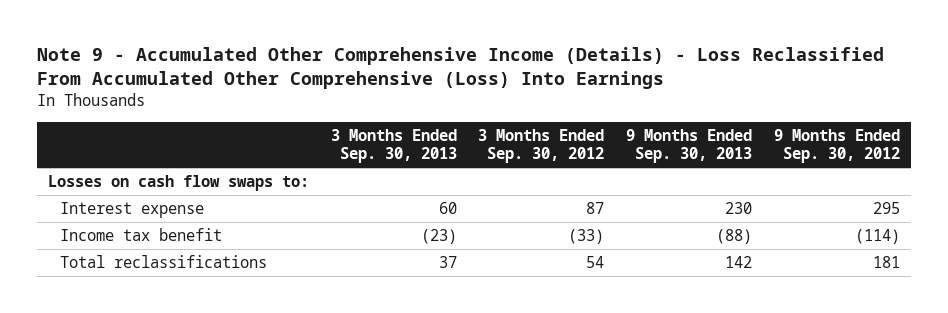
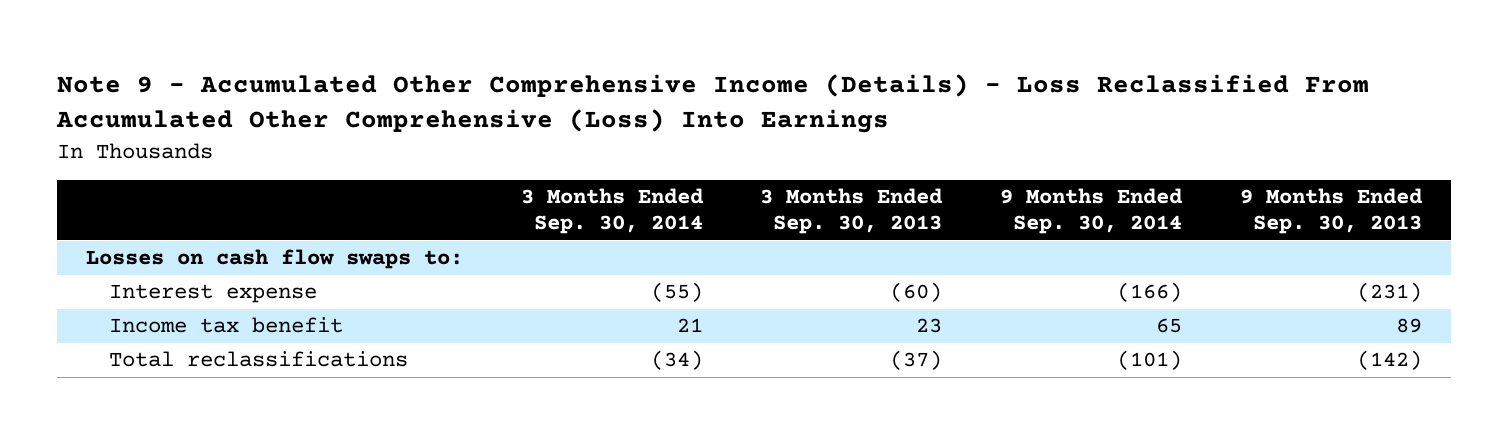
[478,128,605,164] 3 Months Ended Sep. 30, 2012 -> none
[774,128,901,164] 9 Months Ended Sep. 30, 2012 -> none
none -> [520,188,704,235] 3 Months Ended Sep. 30, 2014
none -> [1000,188,1184,235] 9 Months Ended Sep. 30, 2014
[438,202,457,215] 60 -> [890,282,943,303] (60)
[725,202,753,215] 230 -> [1356,282,1422,303] (231)
[420,229,457,245] (23) -> [916,318,943,334] 23
[716,229,753,245] (88) -> [1395,318,1422,334] 89
[438,256,457,269] 37 -> [890,350,943,371] (37)
[725,256,753,269] 142 -> [1356,350,1422,371] (142)

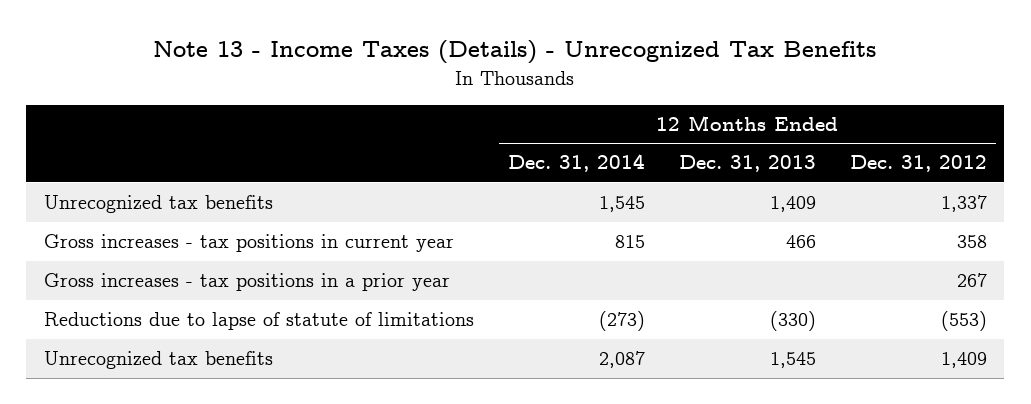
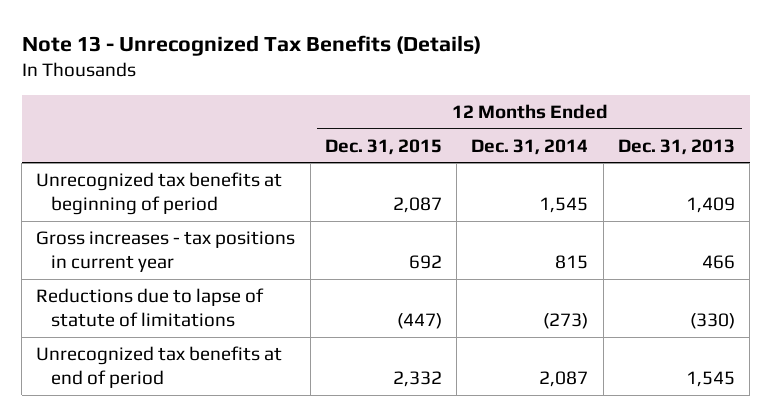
[153,40,877,65] Note 13 - Income Taxes (Details) - Unrecognized Tax Benefits -> [21,34,481,56] Note 13 - Unrecognized Tax Benefits (Details)
[850,155,988,173] Dec. 31, 2012 -> none
none -> [324,138,442,155] Dec. 31, 2015
[43,195,273,214] Unrecognized tax benefits -> [36,171,283,216] Unrecognized tax benefits at beginning of period
[43,273,450,292] Gross increases - tax positions in a prior year -> none
[43,351,273,370] Unrecognized tax benefits -> [36,345,283,389] Unrecognized tax benefits at end of period

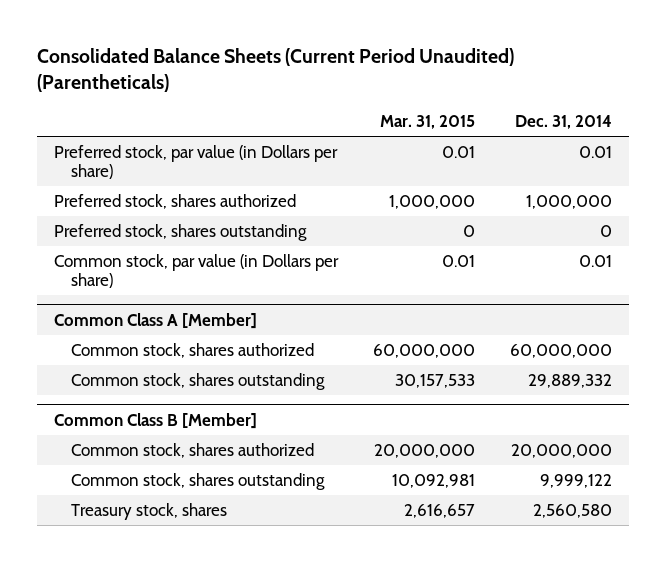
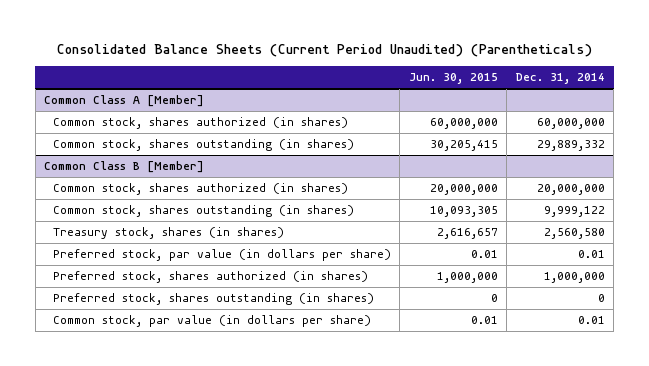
[380,115,476,130] Mar. 31, 2015 -> none
none -> [408,73,498,85] Jun. 30, 2015
[54,144,339,180] Preferred stock, par value (in Dollars per share) -> none
[54,193,297,209] Preferred stock, shares authorized -> none
[54,223,308,241] Preferred stock, shares outstanding -> none
[54,253,340,289] Common stock, par value (in Dollars per share) -> none
[70,342,314,358] Common stock, shares authorized -> [52,117,348,130] Common stock, shares authorized (in shares)
[70,372,325,390] Common stock, shares outstanding -> [52,139,354,152] Common stock, shares outstanding (in shares)
[70,442,314,458] Common stock, shares authorized -> [52,183,348,196] Common stock, shares authorized (in shares)
[70,472,325,490] Common stock, shares outstanding -> [52,205,354,218] Common stock, shares outstanding (in shares)
[70,502,227,520] Treasury stock, shares -> [52,227,284,240] Treasury stock, shares (in shares)
none -> [52,249,391,262] Preferred stock, par value (in dollars per share)
none -> [52,271,368,284] Preferred stock, shares authorized (in shares)
none -> [52,293,374,306] Preferred stock, shares outstanding (in shares)
none -> [52,315,371,328] Common stock, par value (in dollars per share)

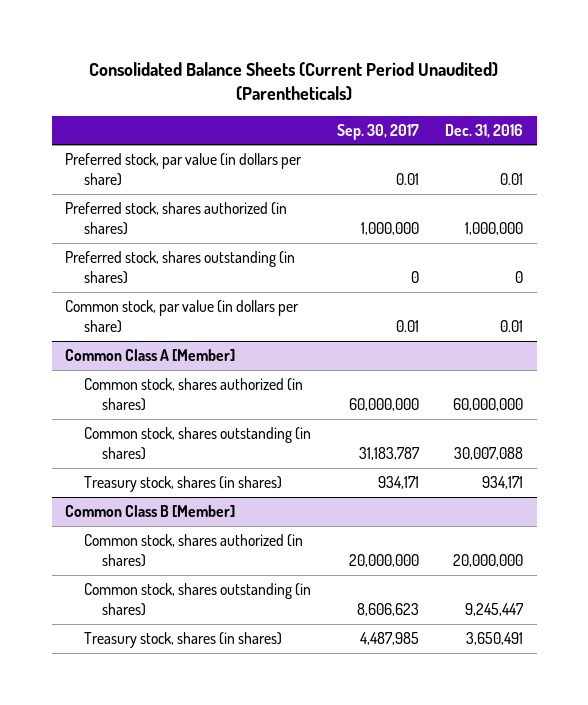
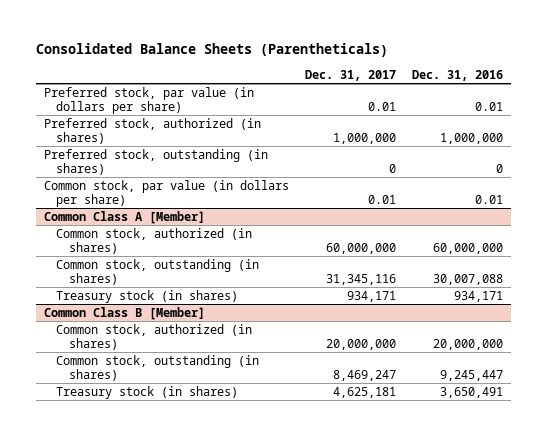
[89,61,499,102] Consolidated Balance Sheets (Current Period Unaudited) (Parentheticals) -> [35,43,388,58] Consolidated Balance Sheets (Parentheticals)
[337,123,420,140] Sep. 30, 2017 -> none
none -> [304,69,396,81] Dec. 31, 2017
[64,201,287,236] Preferred stock, shares authorized (in shares) -> [43,118,261,144] Preferred stock, authorized (in shares)
[64,250,295,285] Preferred stock, shares outstanding (in shares) -> [43,149,268,175] Preferred stock, outstanding (in shares)
[83,377,303,412] Common stock, shares authorized (in shares) -> [56,228,253,254] Common stock, authorized (in shares)
[83,426,311,461] Common stock, shares outstanding (in shares) -> [56,259,260,285] Common stock, outstanding (in shares)
[83,475,282,492] Treasury stock, shares (in shares) -> [56,290,239,304] Treasury stock (in shares)
[83,533,303,568] Common stock, shares authorized (in shares) -> [56,324,253,350] Common stock, authorized (in shares)
[83,582,311,617] Common stock, shares outstanding (in shares) -> [56,355,260,381] Common stock, outstanding (in shares)
[83,631,282,648] Treasury stock, shares (in shares) -> [56,386,239,400] Treasury stock (in shares)

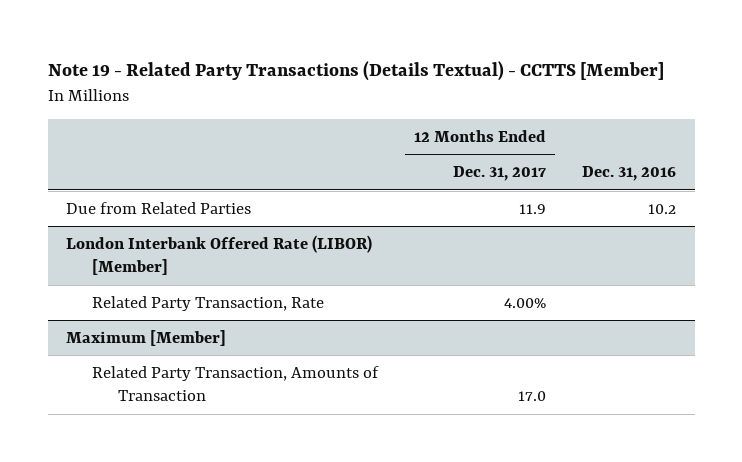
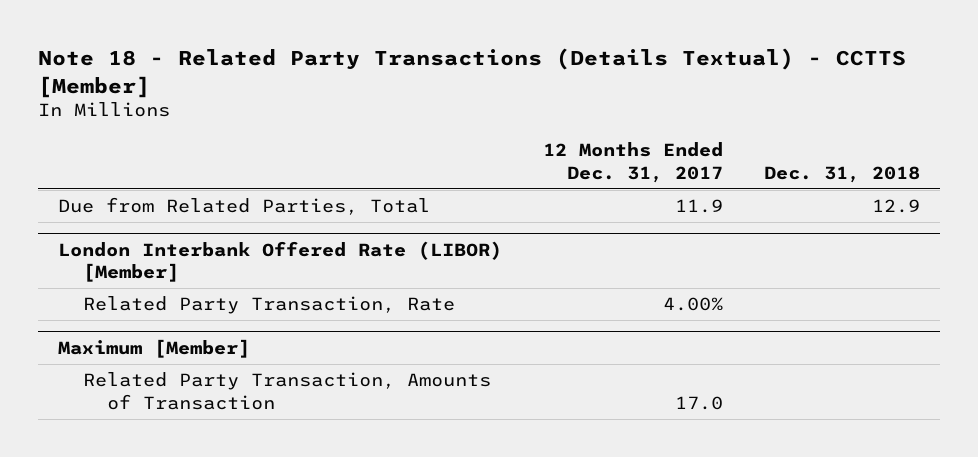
[47,61,664,82] Note 19 - Related Party Transactions (Details Textual) - CCTTS [Member] -> [38,48,907,98] Note 18 - Related Party Transactions (Details Textual) - CCTTS [Member]
[582,166,677,182] Dec. 31, 2016 -> none
none -> [763,165,920,183] Dec. 31, 2018
[65,201,251,214] Due from Related Parties -> [58,197,431,216] Due from Related Parties, Total

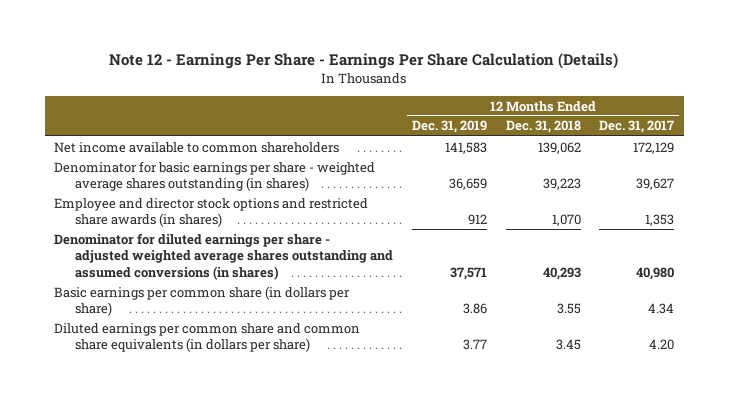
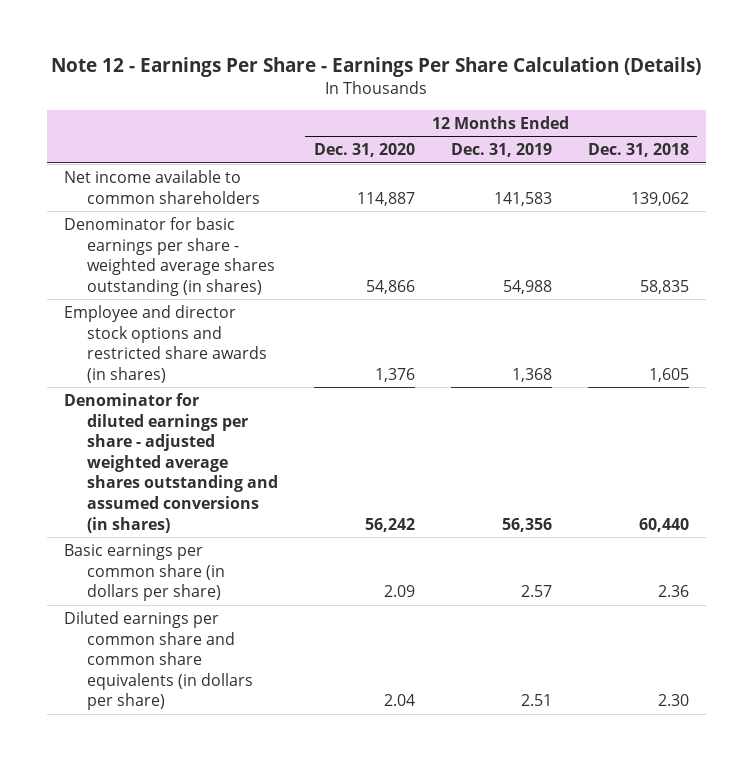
[599,120,675,134] Dec. 31, 2017 -> none
none -> [314,143,416,158] Dec. 31, 2020
[448,178,487,191] 36,659 -> [502,279,552,294] 54,988
[542,178,581,191] 39,223 -> [639,279,689,294] 58,835
[467,214,487,226] 912 -> [511,367,552,382] 1,368
[551,214,581,227] 1,070 -> [648,367,689,382] 1,605
[449,266,487,280] 37,571 -> [501,517,552,532] 56,356
[542,266,581,280] 40,293 -> [638,517,689,532] 60,440
[462,303,487,315] 3.86 -> [520,585,552,598] 2.57
[556,303,581,315] 3.55 -> [657,585,689,598] 2.36
[462,339,487,351] 3.77 -> [520,694,552,707] 2.51
[555,339,581,351] 3.45 -> [657,694,689,707] 2.30

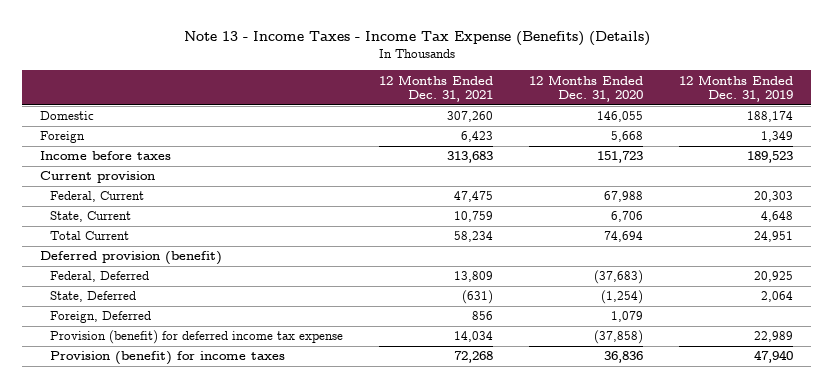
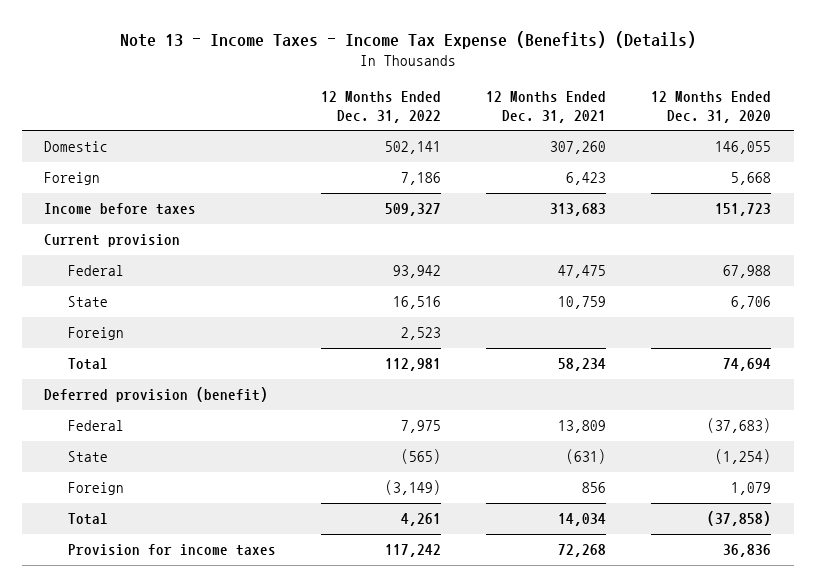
[679,74,794,102] 12 Months Ended Dec. 31, 2019 -> none
none -> [321,90,442,123] 12 Months Ended Dec. 31, 2022
[50,191,145,203] Federal, Current -> [67,265,124,277] Federal
[50,211,132,223] State, Current -> [67,296,108,308] State
none -> [67,327,124,341] Foreign
[50,231,130,241] Total Current -> [67,358,108,371] Total
[50,271,150,283] Federal, Deferred -> [67,420,124,432] Federal
[50,291,137,303] State, Deferred -> [67,451,108,463] State
[50,311,152,324] Foreign, Deferred -> [67,482,124,496] Foreign
[50,330,344,345] Provision (benefit) for deferred income tax expense -> [67,513,108,526] Total
[50,351,286,366] Provision (benefit) for income taxes -> [67,544,276,557] Provision for income taxes

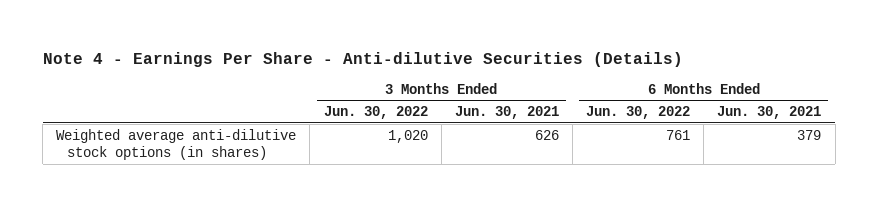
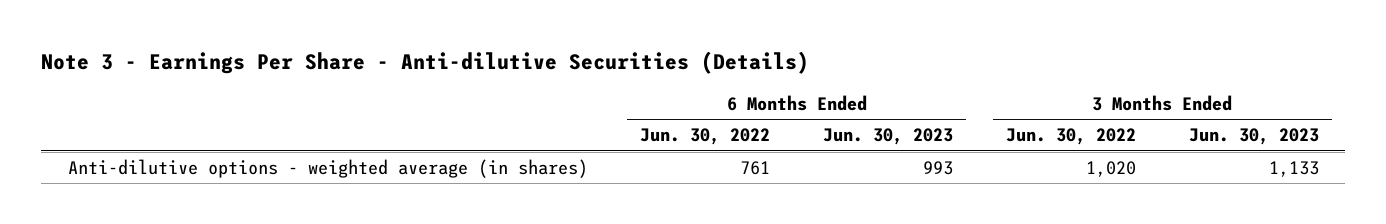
[42,52,683,68] Note 4 - Earnings Per Share - Anti-dilutive Securities (Details) -> [41,51,810,75] Note 3 - Earnings Per Share - Anti-dilutive Securities (Details)
[454,106,559,120] Jun. 30, 2021 -> none
[717,106,822,120] Jun. 30, 2021 -> none
none -> [823,128,954,146] Jun. 30, 2023
none -> [1188,128,1319,146] Jun. 30, 2023
[56,128,297,161] Weighted average anti-dilutive stock options (in shares) -> [67,159,588,179] Anti-dilutive options - weighted average (in shares)

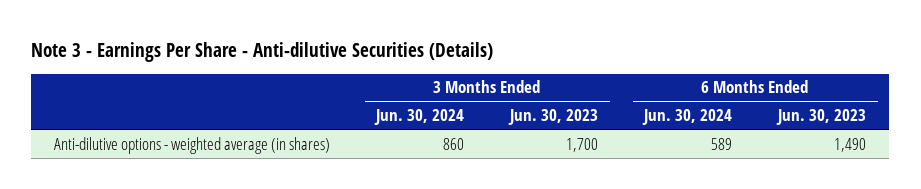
[640,128,771,146] Jun. 30, 2022 -> none
[1005,128,1136,146] Jun. 30, 2022 -> none
none -> [374,109,465,126] Jun. 30, 2024
none -> [642,109,733,126] Jun. 30, 2024
[923,161,954,176] 993 -> [834,137,867,152] 1,490
[1268,161,1319,178] 1,133 -> [566,137,599,152] 1,700

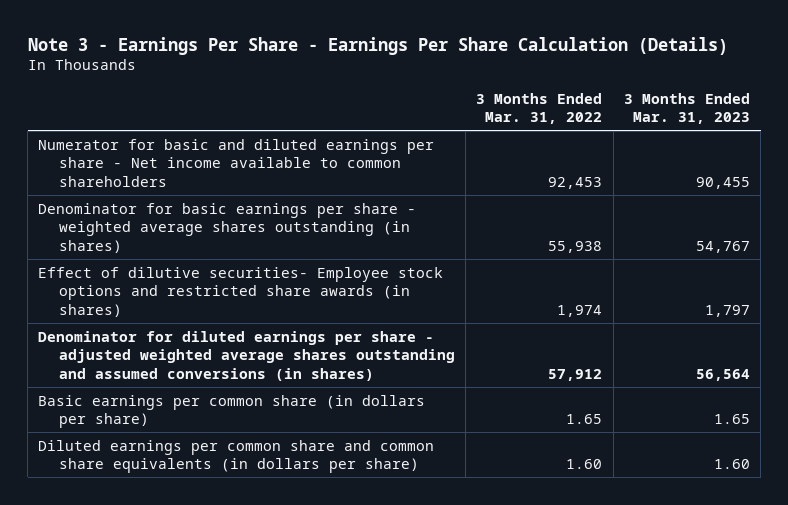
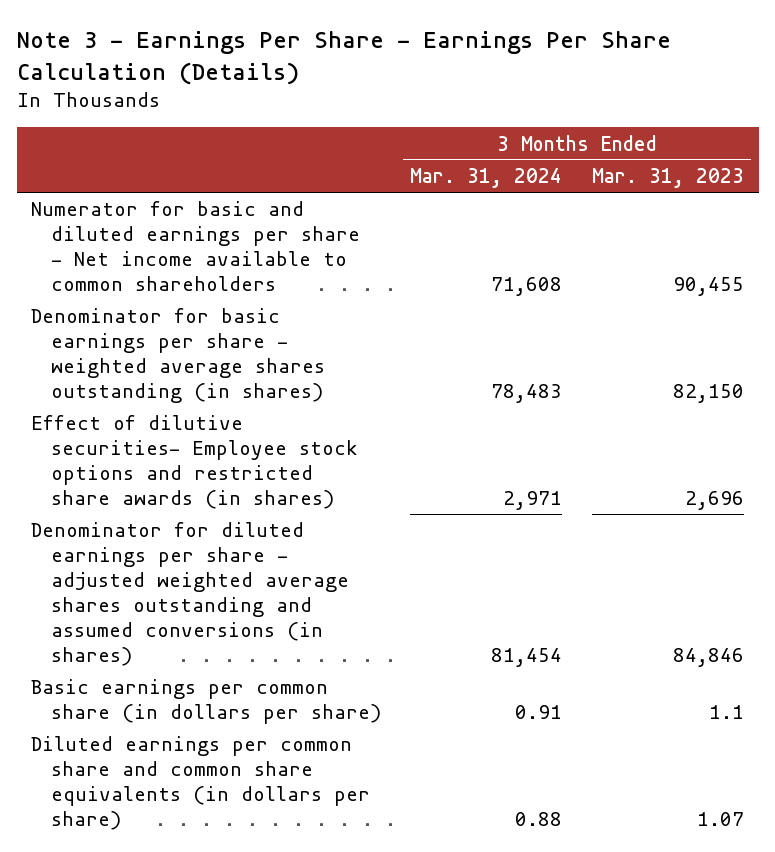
[476,92,603,125] 3 Months Ended Mar. 31, 2022 -> none
none -> [410,167,563,188] Mar. 31, 2024
[695,240,750,253] 54,767 -> [672,383,744,403] 82,150
[704,304,750,317] 1,797 -> [684,490,744,510] 2,696
[695,368,750,381] 56,564 -> [672,647,744,667] 84,846
[713,414,750,425] 1.65 -> [708,705,744,720] 1.1
[713,459,750,470] 1.60 -> [696,811,744,826] 1.07

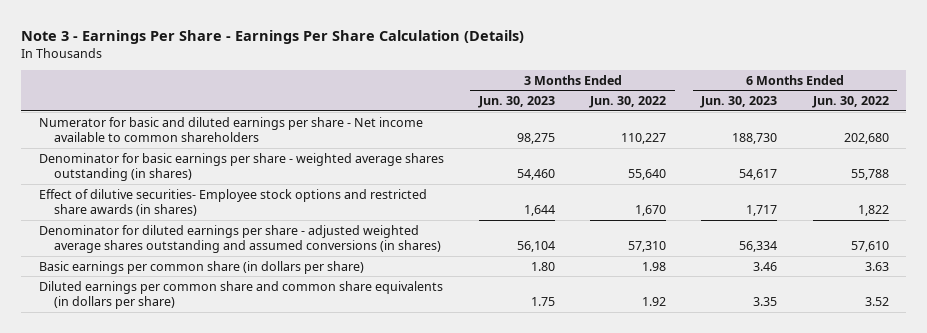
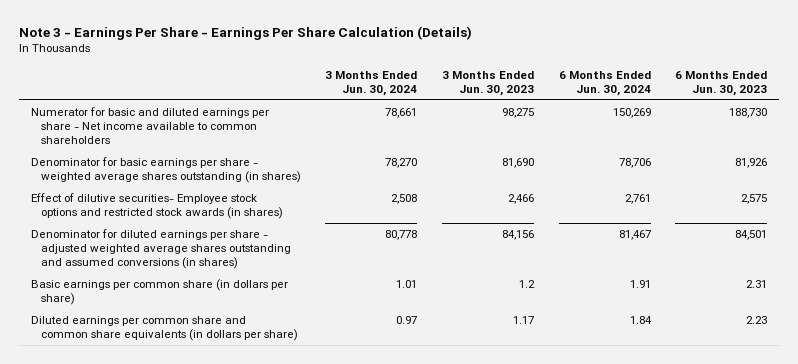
[589,96,667,109] Jun. 30, 2022 -> none
[811,96,889,109] Jun. 30, 2022 -> none
none -> [325,70,418,96] 3 Months Ended Jun. 30, 2024
none -> [558,70,651,96] 6 Months Ended Jun. 30, 2024
[517,169,556,181] 54,460 -> [502,157,535,168] 81,690
[739,169,778,181] 54,617 -> [735,157,768,168] 81,926
[38,188,427,217] Effect of dilutive securities- Employee stock options and restricted share awards (in shares) -> [30,192,283,220] Effect of dilutive securities- Employee stock options and restricted stock awards (in shares)
[524,205,556,217] 1,644 -> [508,193,535,204] 2,466
[746,205,778,217] 1,717 -> [741,193,768,204] 2,575
[517,241,556,253] 56,104 -> [502,229,535,240] 84,156
[739,241,778,253] 56,334 -> [735,229,768,240] 84,501
[531,261,556,271] 1.80 -> [519,279,536,288] 1.2
[753,261,778,271] 3.46 -> [746,279,768,288] 2.31
[531,297,556,307] 1.75 -> [513,315,535,324] 1.17
[753,297,778,307] 3.35 -> [746,315,768,324] 2.23

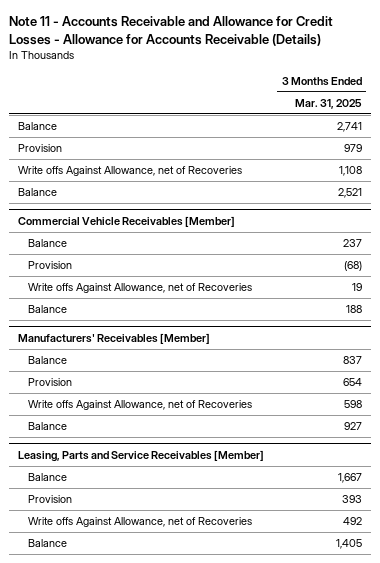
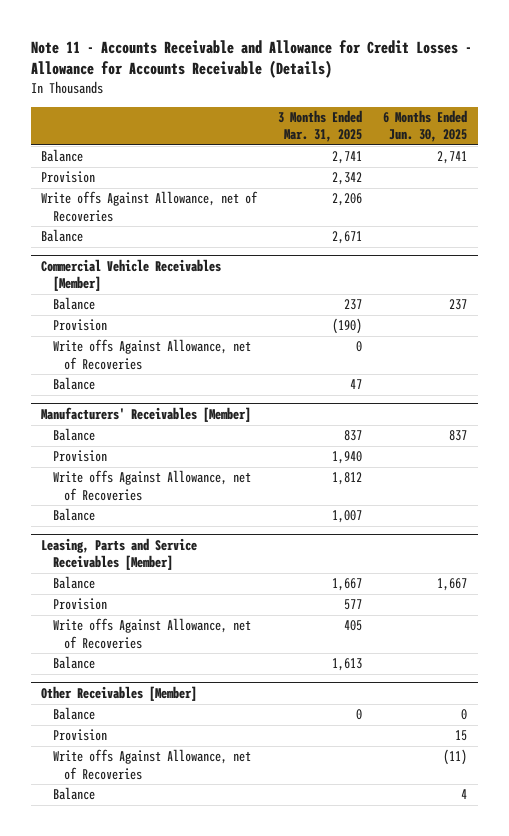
none -> [383,109,468,143] 6 Months Ended Jun. 30, 2025
[343,143,362,152] 979 -> [332,172,363,186] 2,342
[338,165,362,176] 1,108 -> [332,193,363,207] 2,206
[337,187,362,198] 2,521 -> [332,231,363,245] 2,671
[343,260,362,271] (68) -> [332,318,363,335] (190)
[351,282,362,291] 19 -> [356,341,363,353] 0
[345,304,362,313] 188 -> [350,379,363,390] 47
[342,377,362,386] 654 -> [332,451,363,465] 1,940
[343,399,362,408] 598 -> [332,472,363,486] 1,812
[343,421,362,430] 927 -> [332,510,363,524] 1,007
[341,494,362,503] 393 -> [344,599,363,611] 577
[342,516,362,525] 492 -> [344,620,363,632] 405
[335,538,362,549] 1,405 -> [332,658,363,672] 1,613
none -> [41,686,198,702] Other Receivables [Member]
none -> [52,707,95,721] Balance
none -> [52,729,107,742] Provision
none -> [52,749,251,780] Write offs Against Allowance, net of Recoveries
none -> [52,787,95,801] Balance

